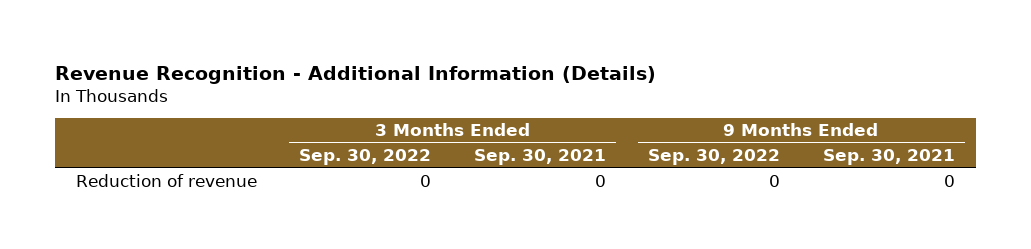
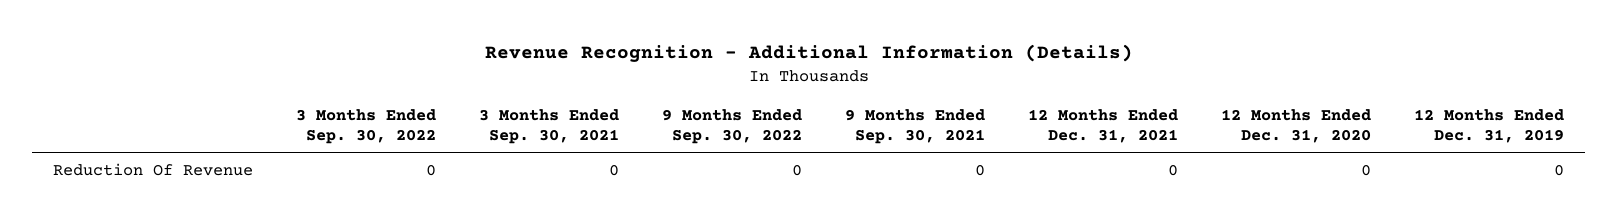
none -> [1028,108,1179,144] 12 Months Ended Dec. 31, 2021
none -> [1220,108,1371,144] 12 Months Ended Dec. 31, 2020
none -> [1413,108,1564,144] 12 Months Ended Dec. 31, 2019
[75,174,257,188] Reduction of revenue -> [53,162,254,176] Reduction Of Revenue

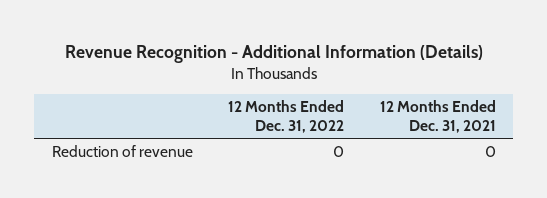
[296,108,437,145] 3 Months Ended Sep. 30, 2022 -> none
[479,108,620,145] 3 Months Ended Sep. 30, 2021 -> none
[662,108,803,145] 9 Months Ended Sep. 30, 2022 -> none
[845,108,986,145] 9 Months Ended Sep. 30, 2021 -> none
[1220,108,1371,144] 12 Months Ended Dec. 31, 2020 -> none
[1413,108,1564,144] 12 Months Ended Dec. 31, 2019 -> none
none -> [228,99,345,133] 12 Months Ended Dec. 31, 2022
[53,162,254,176] Reduction Of Revenue -> [51,144,193,157] Reduction of revenue

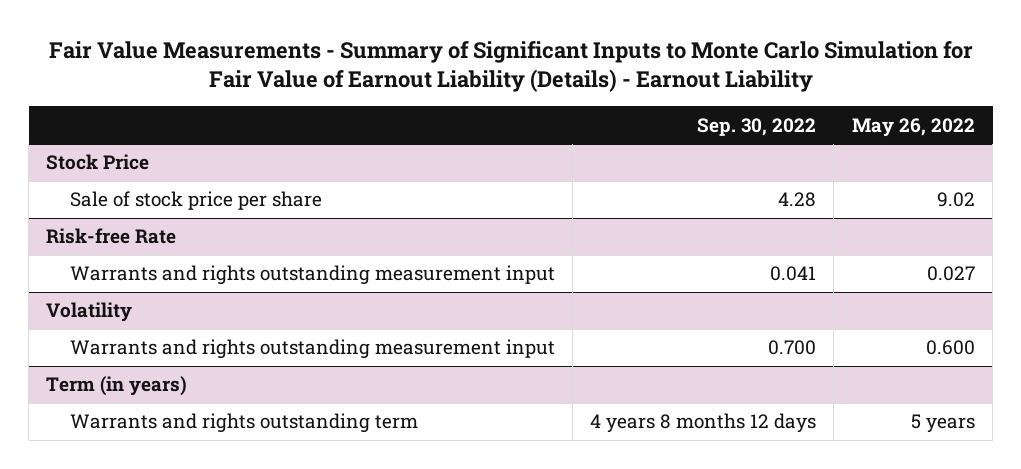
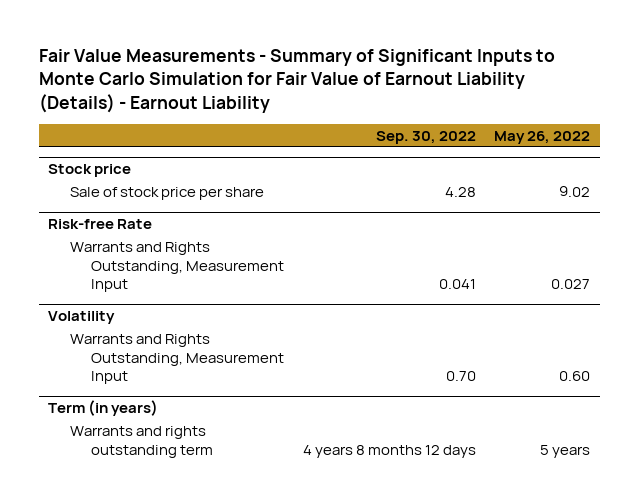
[46,154,150,171] Stock Price -> [47,164,131,178] Stock price
[69,265,555,286] Warrants and rights outstanding measurement input -> [69,242,285,292] Warrants and Rights Outstanding, Measurement Input
[69,339,555,360] Warrants and rights outstanding measurement input -> [69,334,285,384] Warrants and Rights Outstanding, Measurement Input
[768,340,817,356] 0.700 -> [445,370,476,381] 0.70
[925,340,975,356] 0.600 -> [559,370,591,381] 0.60

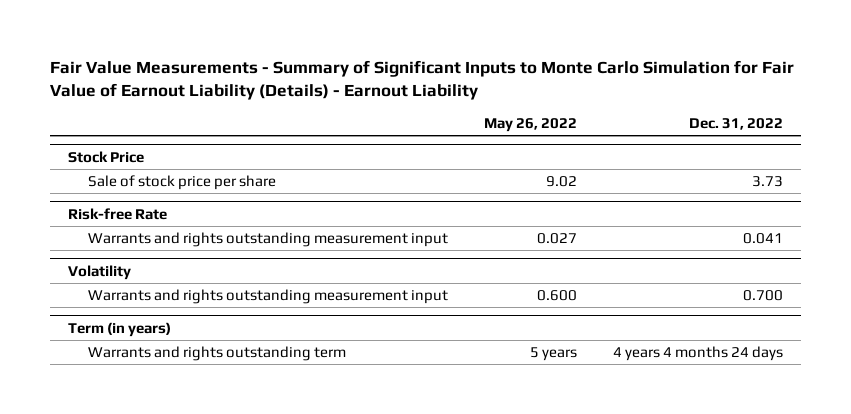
[375,130,476,144] Sep. 30, 2022 -> none
none -> [688,117,783,130] Dec. 31, 2022
[47,164,131,178] Stock price -> [67,150,144,163] Stock Price
[69,242,285,292] Warrants and Rights Outstanding, Measurement Input -> [87,232,448,248] Warrants and rights outstanding measurement input
[69,334,285,384] Warrants and Rights Outstanding, Measurement Input -> [87,289,448,305] Warrants and rights outstanding measurement input
[559,370,591,381] 0.60 -> [536,290,577,302] 0.600

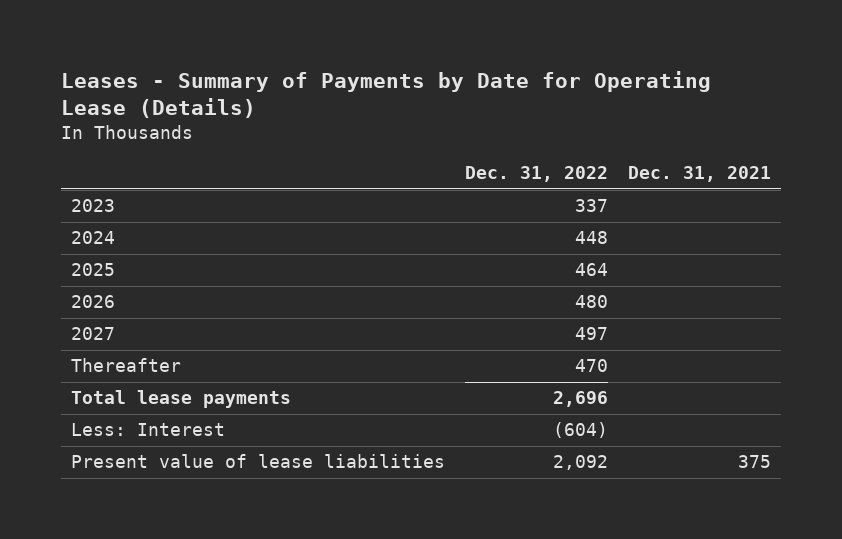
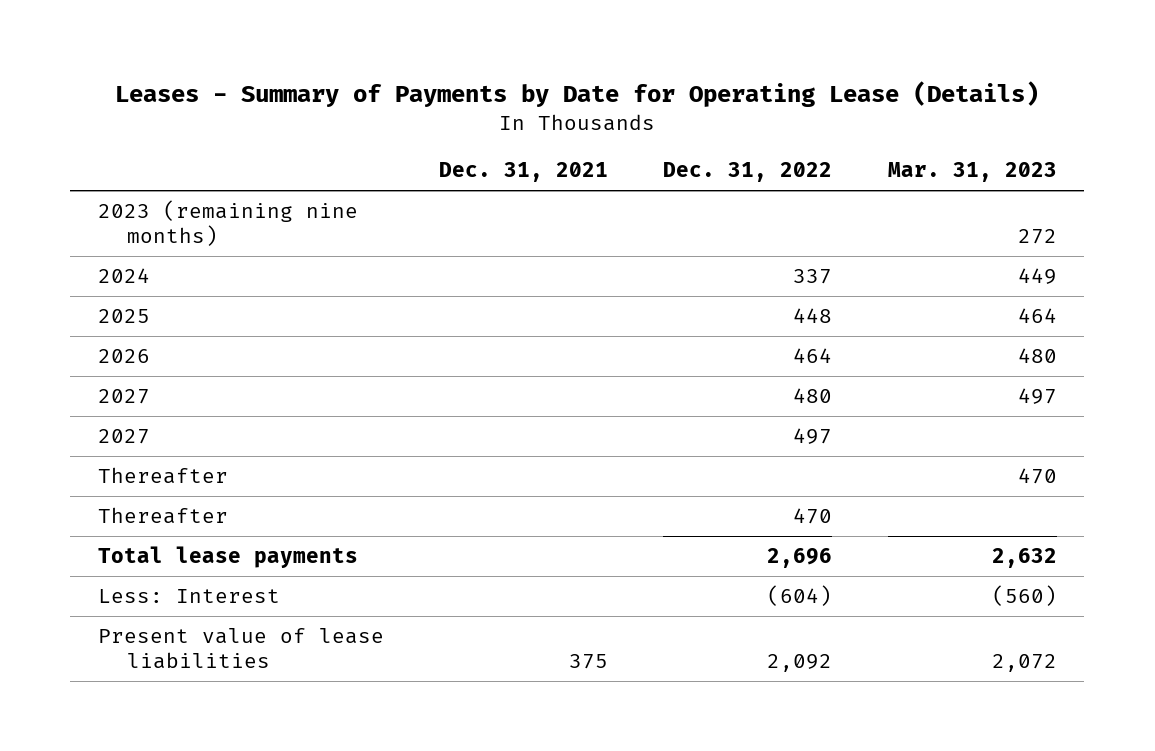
none -> [887,162,1057,183] Mar. 31, 2023
none -> [97,200,358,247] 2023 (remaining nine months)
[70,199,115,213] 2023 -> [97,268,150,284] 2024
[70,231,115,245] 2024 -> [97,309,150,324] 2025
[70,263,115,277] 2025 -> [97,349,150,364] 2026
[70,295,115,309] 2026 -> [97,389,150,405] 2027
none -> [97,467,228,485] Thereafter

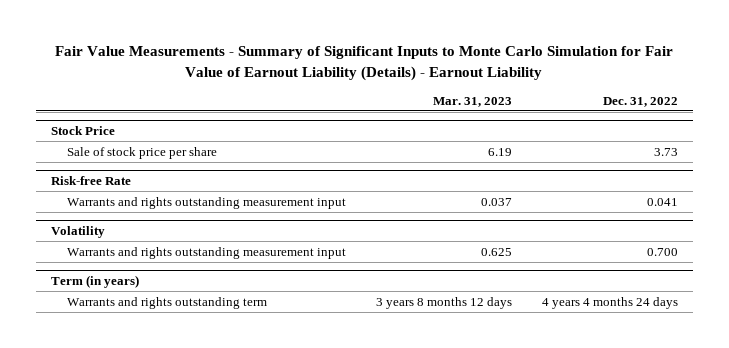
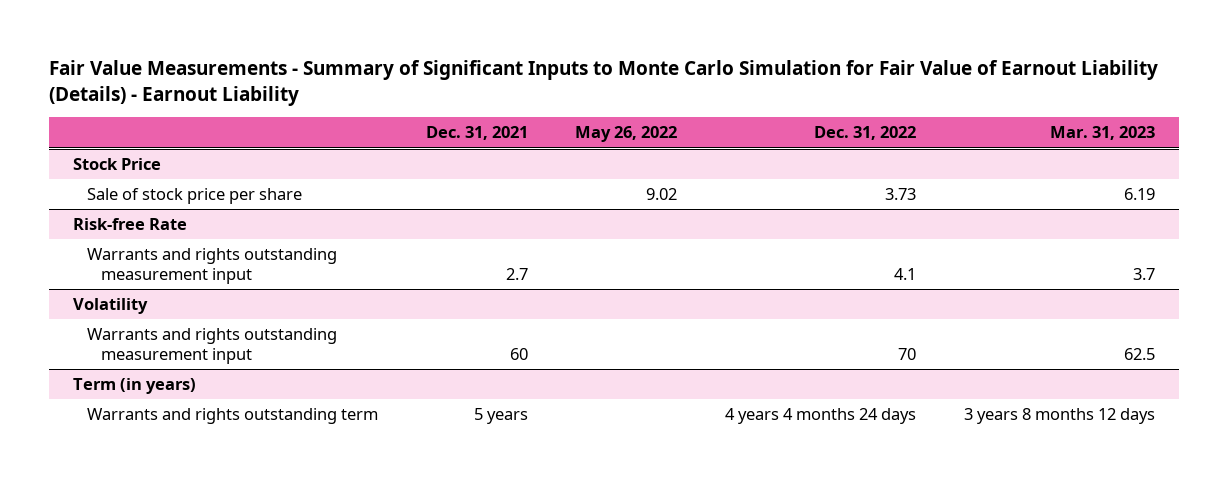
none -> [425,126,528,141] Dec. 31, 2021
none -> [575,126,678,143] May 26, 2022
[481,197,513,206] 0.037 -> [1133,268,1156,281] 3.7
[646,197,678,206] 0.041 -> [894,268,917,281] 4.1
[481,247,513,256] 0.625 -> [1124,348,1156,361] 62.5
[646,247,678,256] 0.700 -> [898,348,917,361] 70

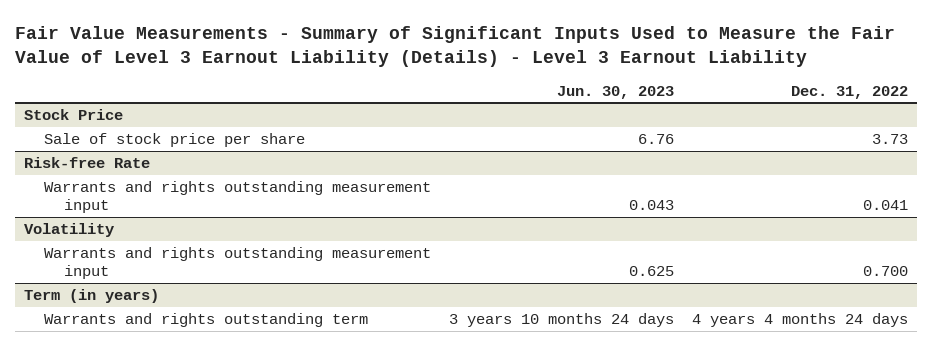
[48,59,1158,106] Fair Value Measurements - Summary of Significant Inputs to Monte Carlo Simulation for Fair Value of Earnout Liability (Details) - Earnout Liability -> [15,26,896,68] Fair Value Measurements - Summary of Significant Inputs Used to Measure the Fair Value of Level 3 Earnout Liability (Details) - Level 3 Earnout Liability
[425,126,528,141] Dec. 31, 2021 -> none
[575,126,678,143] May 26, 2022 -> none
[1050,126,1156,141] Mar. 31, 2023 -> none
none -> [556,85,674,99] Jun. 30, 2023
[894,268,917,281] 4.1 -> [862,199,908,210] 0.041
[898,348,917,361] 70 -> [862,265,908,276] 0.700

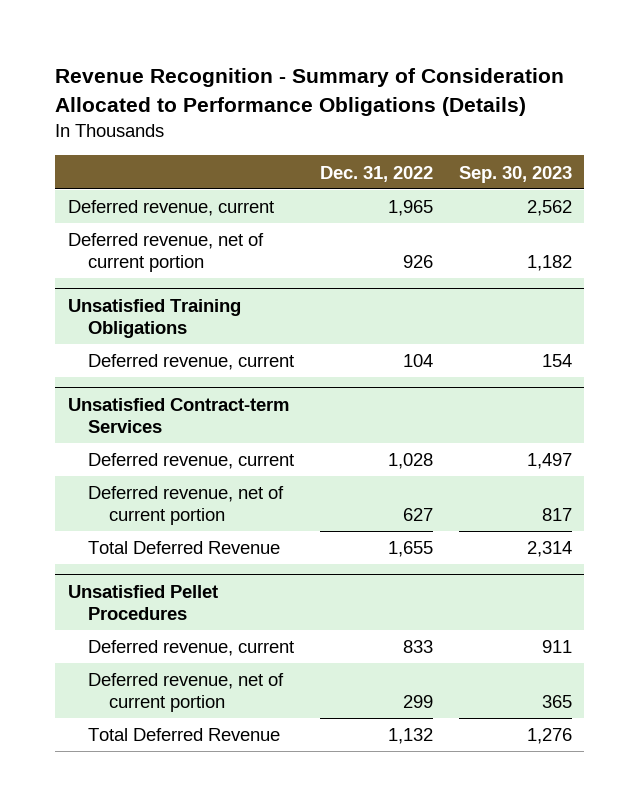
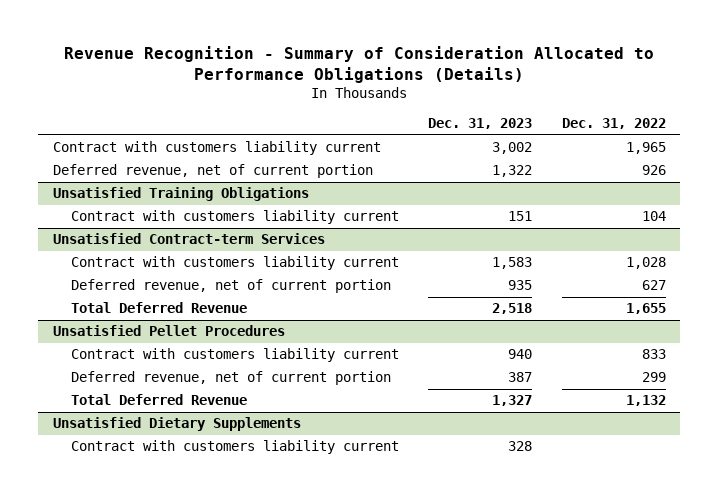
[458,165,572,183] Sep. 30, 2023 -> none
none -> [428,118,533,130] Dec. 31, 2023
[67,200,274,217] Deferred revenue, current -> [52,141,381,156] Contract with customers liability current
[88,354,295,371] Deferred revenue, current -> [71,210,400,225] Contract with customers liability current
[88,453,295,470] Deferred revenue, current -> [71,256,400,271] Contract with customers liability current
[88,640,295,657] Deferred revenue, current -> [71,348,400,363] Contract with customers liability current
none -> [52,417,301,432] Unsatisfied Dietary Supplements
none -> [71,440,400,455] Contract with customers liability current

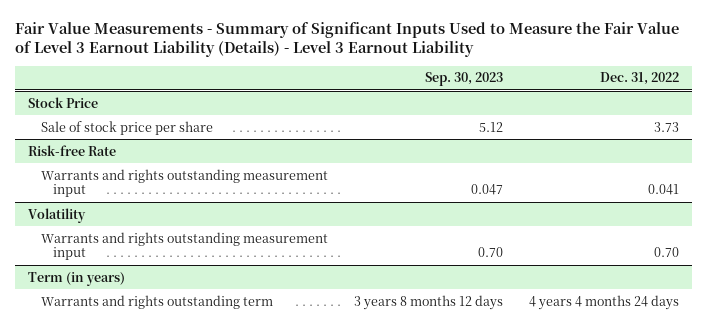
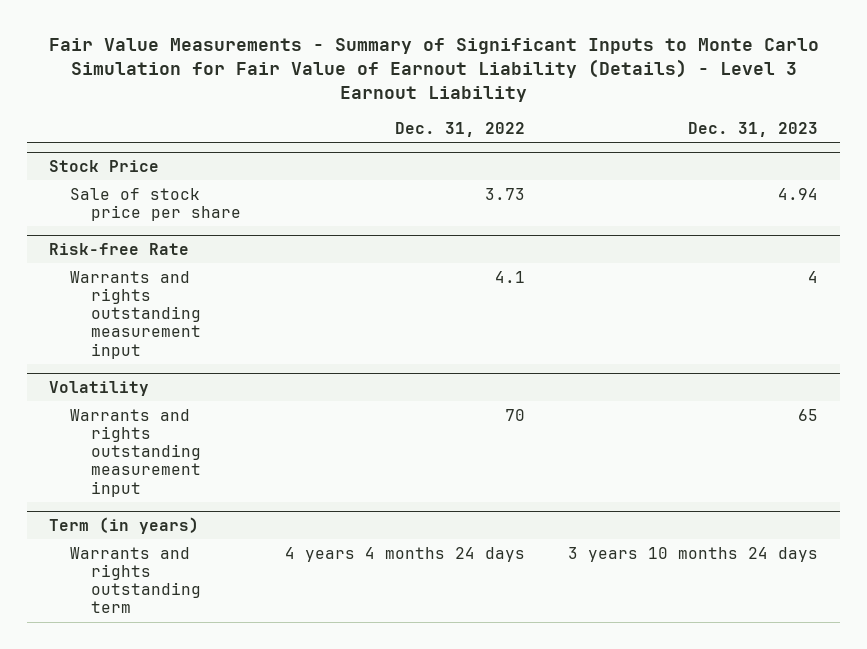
[14,22,679,58] Fair Value Measurements - Summary of Significant Inputs Used to Measure the Fair Value of Level 3 Earnout Liability (Details) - Level 3 Earnout Liability -> [48,37,819,102] Fair Value Measurements - Summary of Significant Inputs to Monte Carlo Simulation for Fair Value of Earnout Liability (Details) - Level 3 Earnout Liability
[424,72,503,87] Sep. 30, 2023 -> none
none -> [688,121,819,137] Dec. 31, 2023
[647,184,679,196] 0.041 -> [494,270,525,283] 4.1
[653,247,679,258] 0.70 -> [504,408,525,421] 70

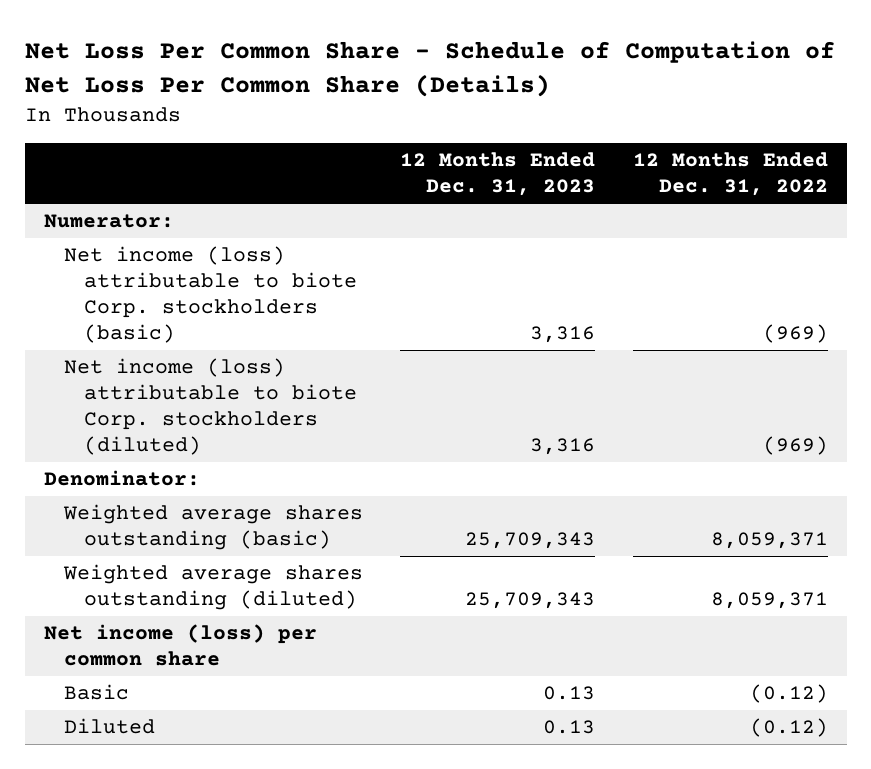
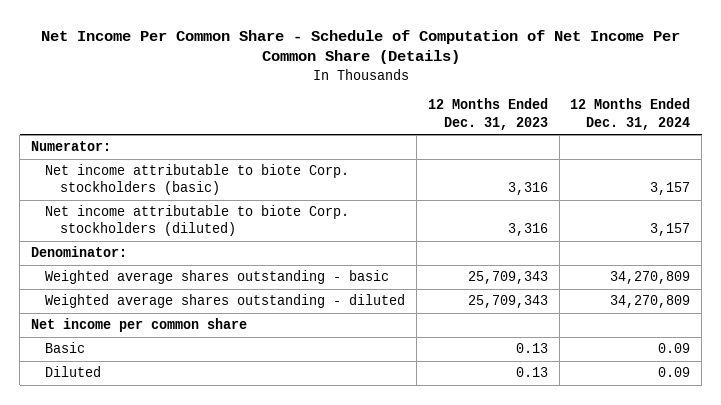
[24,41,835,98] Net Loss Per Common Share - Schedule of Computation of Net Loss Per Common Share (Details) -> [40,29,680,65] Net Income Per Common Share - Schedule of Computation of Net Income Per Common Share (Details)
[632,152,828,197] 12 Months Ended Dec. 31, 2022 -> none
none -> [570,98,691,130] 12 Months Ended Dec. 31, 2024
[63,246,357,344] Net income (loss) attributable to biote Corp. stockholders (basic) -> [45,164,350,196] Net income attributable to biote Corp. stockholders (basic)
[63,358,357,456] Net income (loss) attributable to biote Corp. stockholders (diluted) -> [45,205,350,237] Net income attributable to biote Corp. stockholders (diluted)
[62,504,363,551] Weighted average shares outstanding (basic) -> [45,270,390,285] Weighted average shares outstanding - basic
[62,564,363,611] Weighted average shares outstanding (diluted) -> [45,294,406,309] Weighted average shares outstanding - diluted
[43,624,317,667] Net income (loss) per common share -> [30,318,247,333] Net income per common share

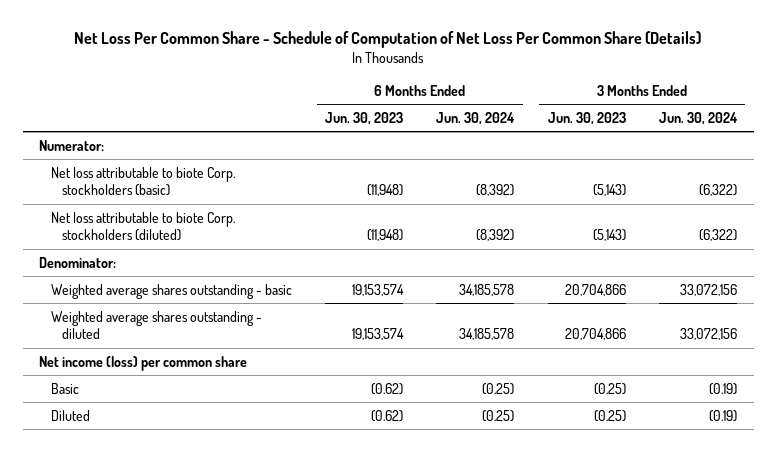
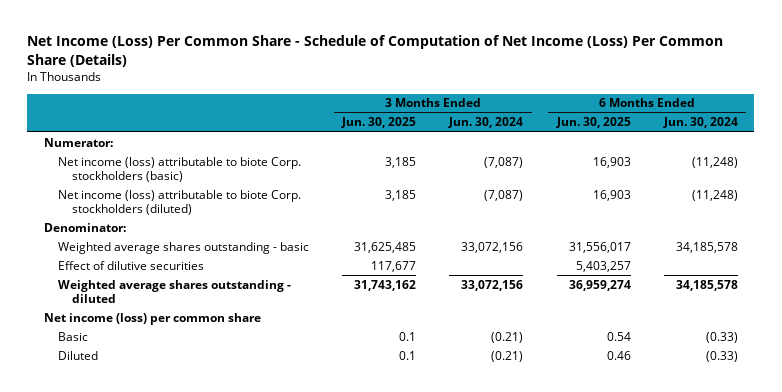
[74,31,702,49] Net Loss Per Common Share - Schedule of Computation of Net Loss Per Common Share (Details) -> [27,35,724,68] Net Income (Loss) Per Common Share - Schedule of Computation of Net Income (Loss) Per Common Share (Details)
[325,112,404,126] Jun. 30, 2023 -> none
[547,112,626,126] Jun. 30, 2023 -> none
none -> [341,117,417,129] Jun. 30, 2025
none -> [555,117,631,129] Jun. 30, 2025
[50,166,235,197] Net loss attributable to biote Corp. stockholders (basic) -> [58,156,302,182] Net income (loss) attributable to biote Corp. stockholders (basic)
[476,184,515,197] (8,392) -> [691,156,738,168] (11,248)
[698,184,737,197] (6,322) -> [484,156,524,168] (7,087)
[50,211,235,242] Net loss attributable to biote Corp. stockholders (diluted) -> [58,189,302,215] Net income (loss) attributable to biote Corp. stockholders (diluted)
[476,229,515,242] (8,392) -> [691,189,738,201] (11,248)
[698,229,737,242] (6,322) -> [484,189,524,201] (7,087)
none -> [58,260,205,270] Effect of dilutive securities
[482,382,515,395] (0.25) -> [705,331,738,343] (0.33)
[708,382,737,395] (0.19) -> [491,331,524,343] (0.21)
[482,409,515,422] (0.25) -> [705,350,738,362] (0.33)
[708,409,737,422] (0.19) -> [491,350,524,362] (0.21)

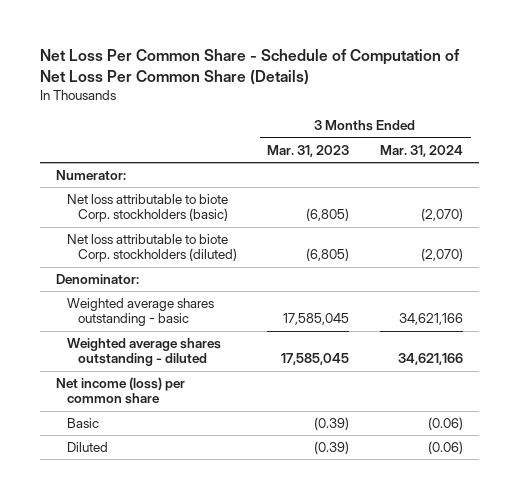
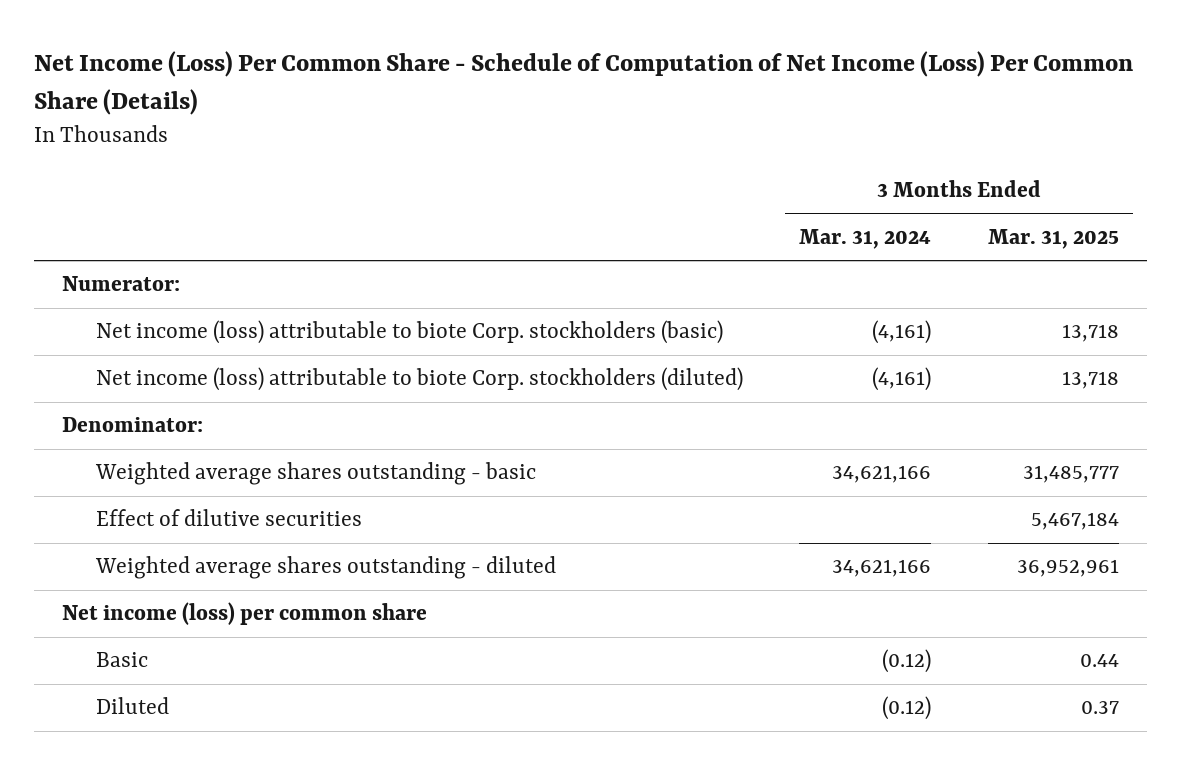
[40,49,461,85] Net Loss Per Common Share - Schedule of Computation of Net Loss Per Common Share (Details) -> [33,51,1133,115] Net Income (Loss) Per Common Share - Schedule of Computation of Net Income (Loss) Per Common Share (Details)
[267,144,350,157] Mar. 31, 2023 -> none
none -> [987,228,1119,249] Mar. 31, 2025
[66,194,228,223] Net loss attributable to biote Corp. stockholders (basic) -> [95,320,723,345] Net income (loss) attributable to biote Corp. stockholders (basic)
[421,208,464,222] (2,070) -> [872,320,932,345] (4,161)
[66,234,237,263] Net loss attributable to biote Corp. stockholders (diluted) -> [95,367,743,392] Net income (loss) attributable to biote Corp. stockholders (diluted)
[421,248,464,262] (2,070) -> [872,367,932,392] (4,161)
none -> [95,509,362,527] Effect of dilutive securities
[428,417,464,431] (0.06) -> [882,649,932,674] (0.12)
[428,441,464,455] (0.06) -> [882,696,932,721] (0.12)

